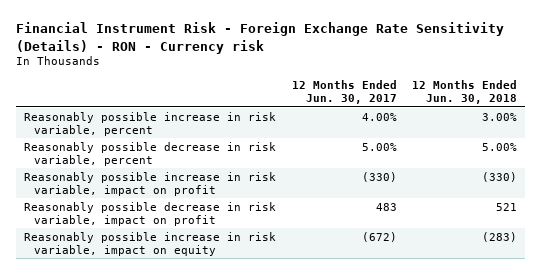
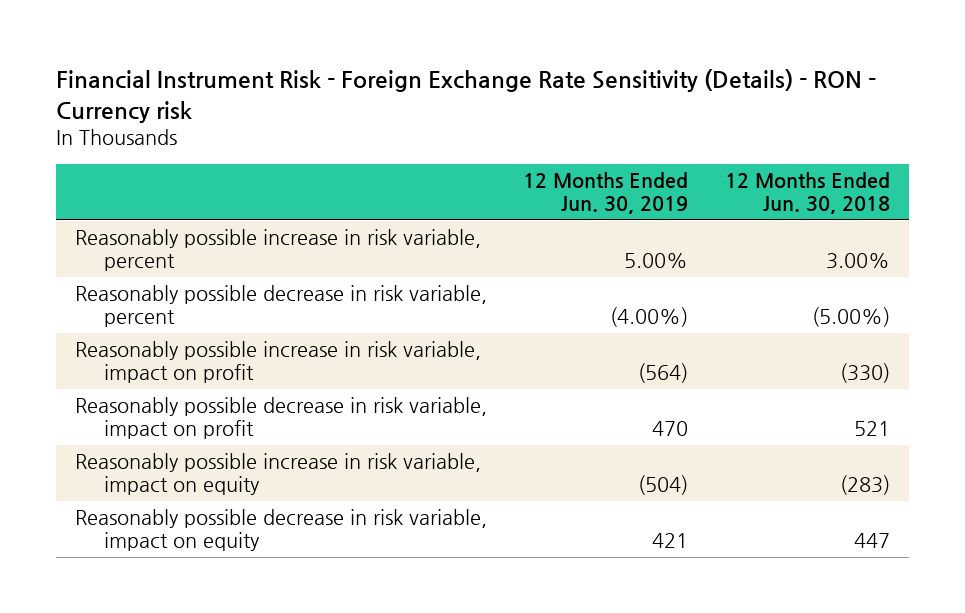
[291,79,397,105] 12 Months Ended Jun. 30, 2017 -> none
none -> [523,172,689,215] 12 Months Ended Jun. 30, 2019
[481,142,517,151] 5.00% -> [812,307,891,328] (5.00%)
none -> [74,509,487,552] Reasonably possible decrease in risk variable, impact on equity

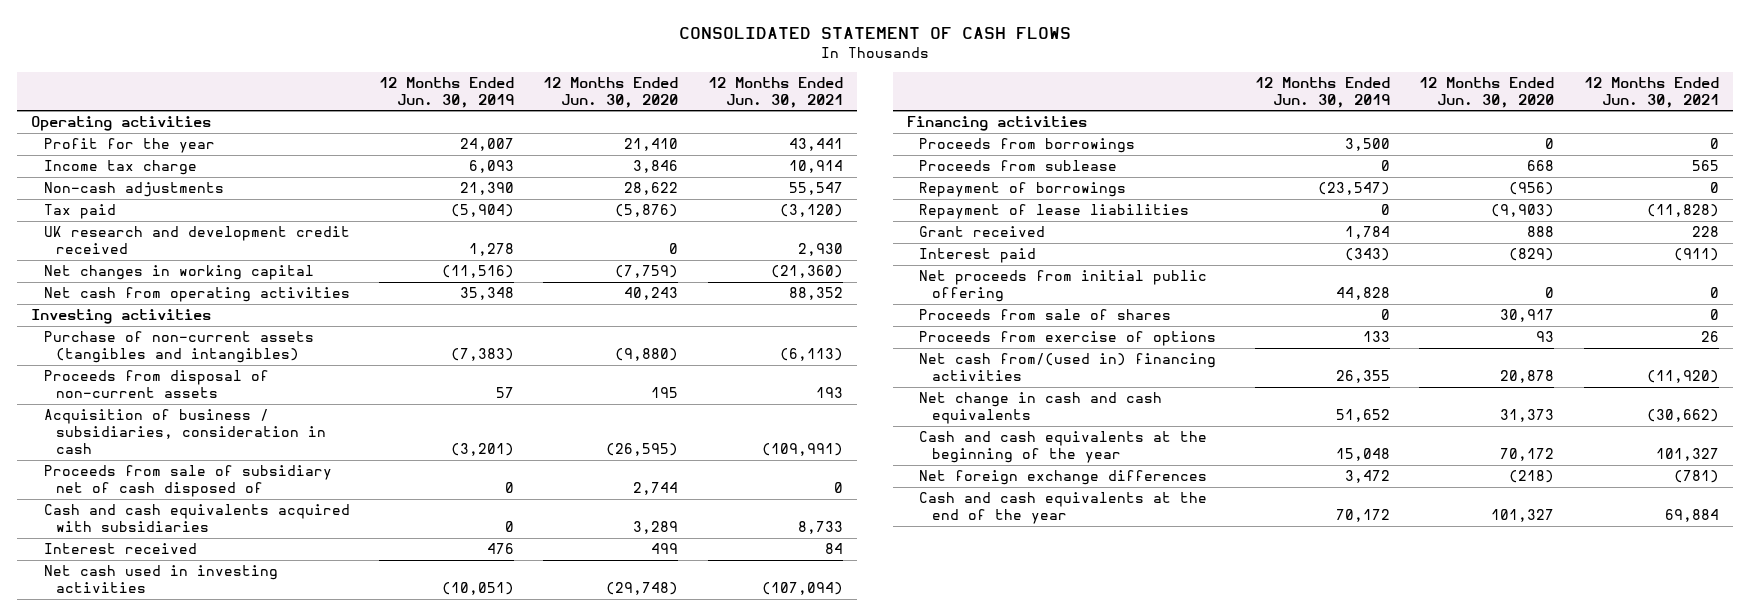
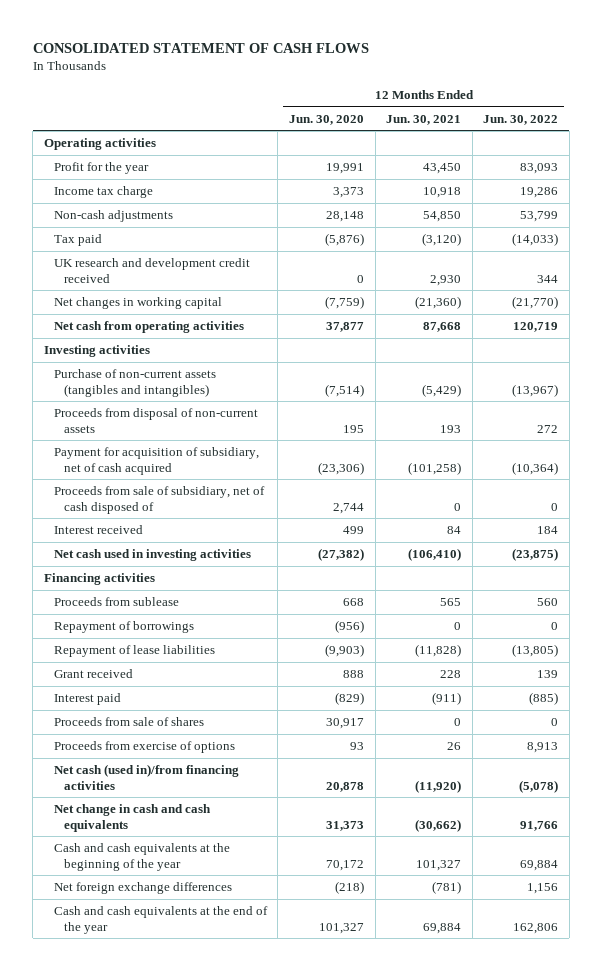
[378,76,514,108] 12 Months Ended Jun. 30, 2019 -> none
none -> [483,114,559,125] Jun. 30, 2022
[624,138,679,152] 21,410 -> [326,163,365,175] 19,991
[788,138,843,152] 43,441 -> [423,163,462,175] 43,450
[633,160,679,174] 3,846 -> [333,187,365,199] 3,373
[788,160,843,174] 10,914 -> [423,187,462,199] 10,918
[624,182,679,196] 28,622 -> [326,211,365,223] 28,148
[788,182,843,196] 55,547 -> [423,211,462,223] 54,850
[624,287,679,301] 40,243 -> [326,322,365,333] 37,877
[788,287,843,301] 88,352 -> [423,322,462,333] 87,668
[615,348,679,362] (9,880) -> [325,383,365,397] (7,514)
[779,348,843,362] (6,113) -> [422,383,462,397] (5,429)
[43,504,350,533] Cash and cash equivalents acquired with subsidiaries -> none
[43,409,326,455] Acquisition of business / subsidiaries, consideration in cash -> [53,447,259,475] Payment for acquisition of subsidiary, net of cash acquired
[606,443,679,457] (26,595) -> [318,461,365,475] (23,306)
[761,443,843,457] (109,991) -> [408,461,462,475] (101,258)
[43,465,332,498] Proceeds from sale of subsidiary net of cash disposed of -> [53,486,265,514] Proceeds from sale of subsidiary, net of cash disposed of
[606,582,679,596] (29,748) -> [318,548,365,562] (27,382)
[761,582,843,596] (107,094) -> [408,548,462,562] (106,410)
[919,138,1136,154] Proceeds from borrowings -> none
[919,270,1208,303] Net proceeds from initial public offering -> none
[919,353,1217,382] Net cash from/(used in) financing activities -> [53,764,239,790] Net cash (used in)/from financing activities

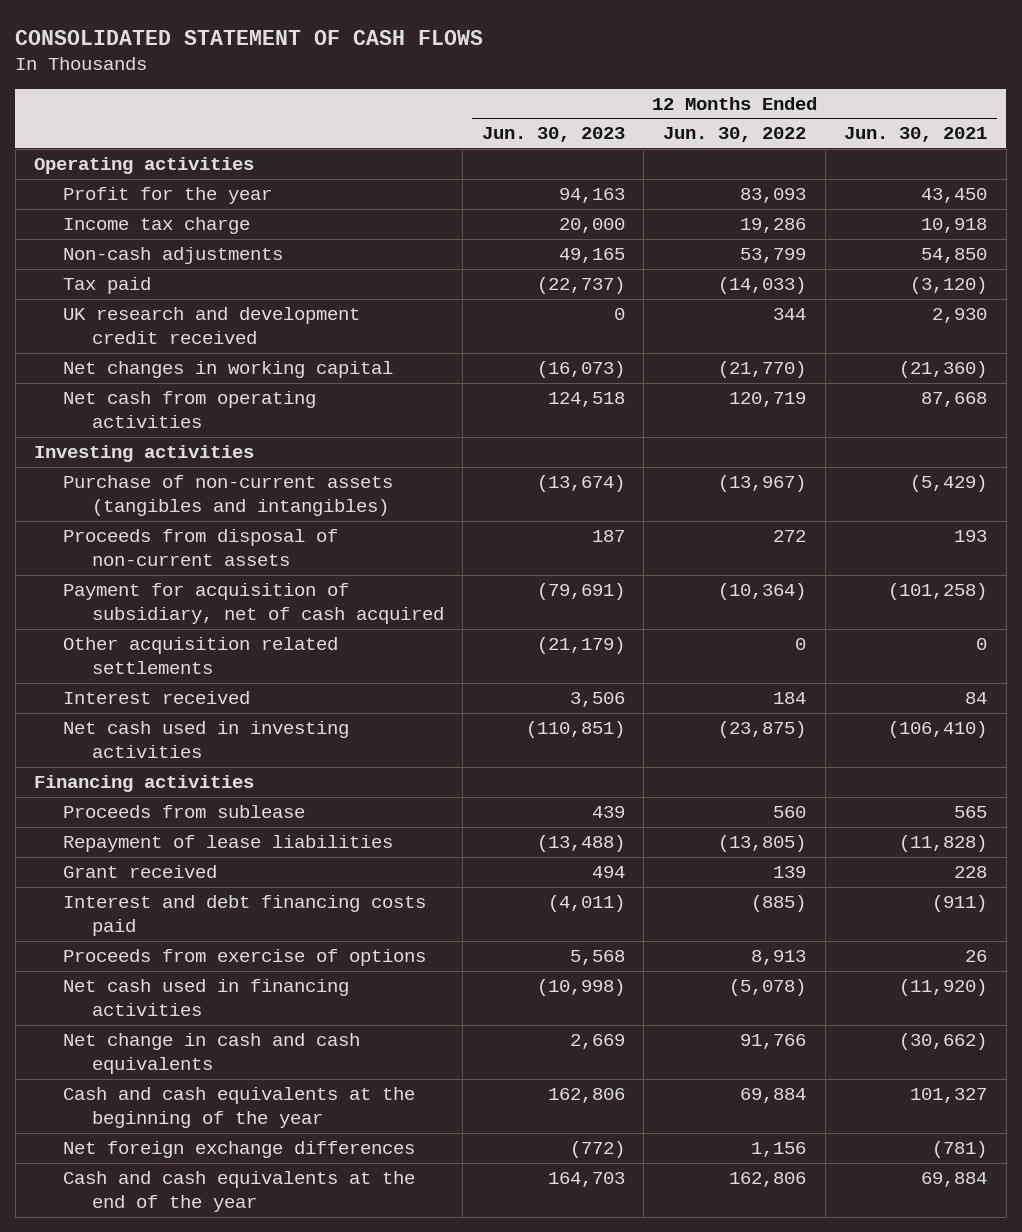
[289,114,365,125] Jun. 30, 2020 -> none
none -> [481,127,625,143] Jun. 30, 2023
[53,486,265,514] Proceeds from sale of subsidiary, net of cash disposed of -> none
none -> [63,636,339,675] Other acquisition related settlements
[53,621,194,634] Repayment of borrowings -> none
[53,717,204,727] Proceeds from sale of shares -> none
[53,693,121,706] Interest paid -> [63,894,427,937] Interest and debt financing costs paid
[53,764,239,790] Net cash (used in)/from financing activities -> [63,978,350,1017] Net cash used in financing activities

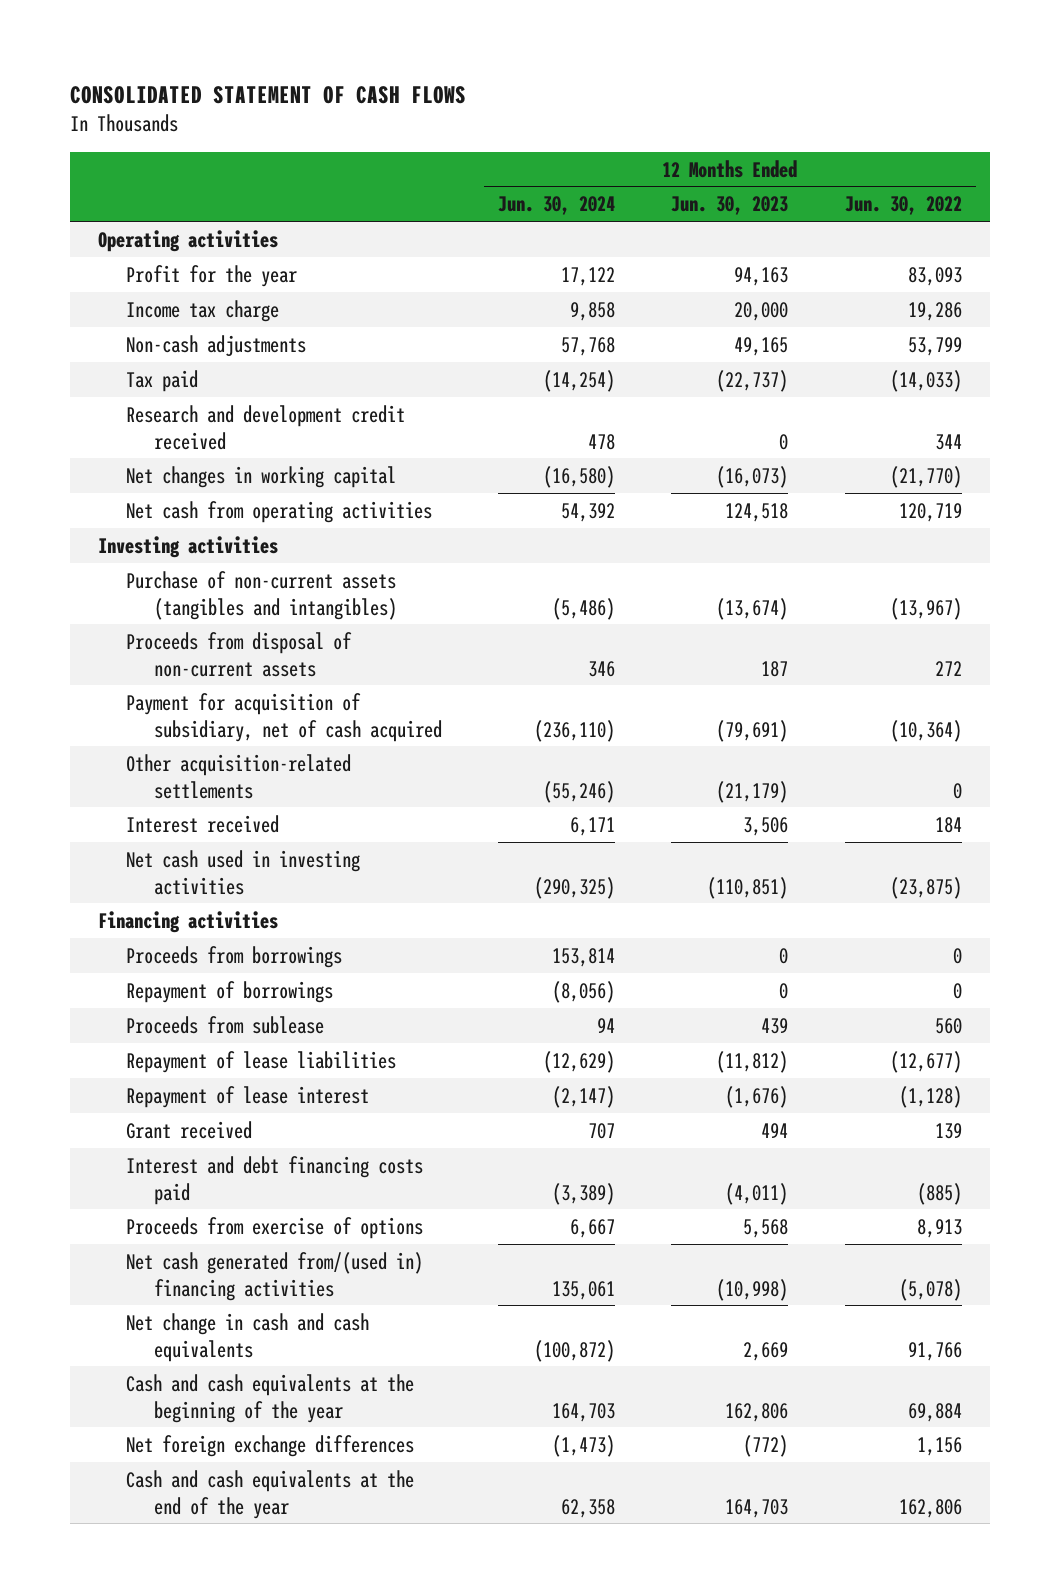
[844,127,988,143] Jun. 30, 2021 -> none
none -> [498,196,616,216] Jun. 30, 2024
[63,306,361,345] UK research and development credit received -> [125,404,405,450] Research and development credit received
[63,636,339,675] Other acquisition related settlements -> [125,753,351,799] Other acquisition-related settlements
none -> [125,945,342,968] Proceeds from borrowings
none -> [125,980,333,1003] Repayment of borrowings
[536,834,625,852] (13,488) -> [716,1050,789,1073] (11,812)
[718,834,807,852] (13,805) -> [889,1050,962,1073] (12,677)
none -> [125,1085,369,1108] Repayment of lease interest
[63,978,350,1017] Net cash used in financing activities -> [125,1251,423,1301] Net cash generated from/(used in) financing activities

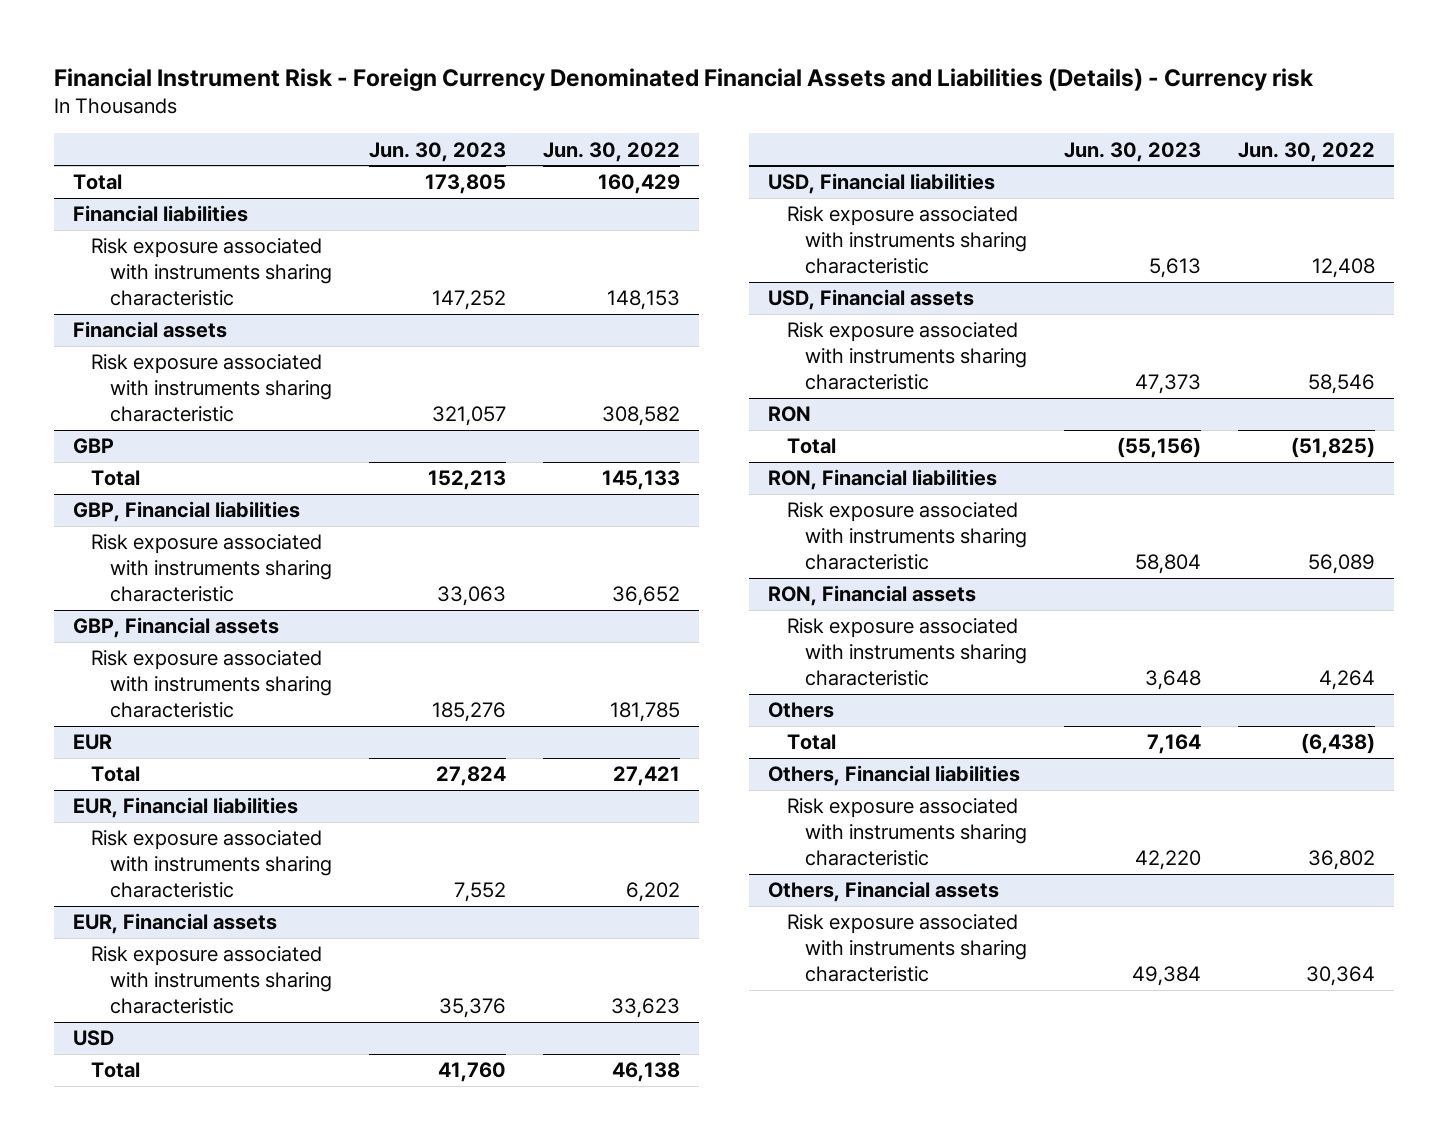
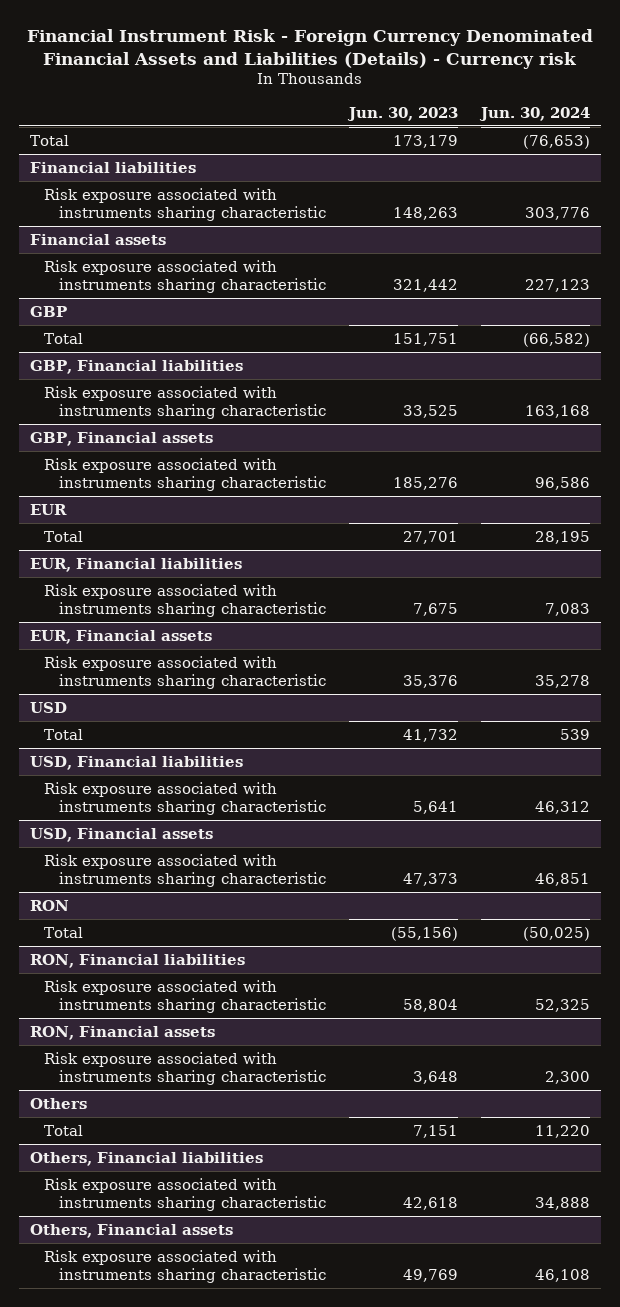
[543,141,681,162] Jun. 30, 2022 -> none
none -> [478,107,590,122] Jun. 30, 2024
[424,174,506,195] 173,805 -> [392,134,458,148] 173,179
[431,290,506,311] 147,252 -> [392,207,458,221] 148,263
[431,406,506,427] 321,057 -> [392,279,458,293] 321,442
[427,470,506,491] 152,213 -> [392,332,458,346] 151,751
[436,586,506,607] 33,063 -> [402,405,458,419] 33,525
[435,766,506,787] 27,824 -> [402,530,458,544] 27,701
[453,882,506,903] 7,552 -> [412,603,458,617] 7,675
[437,1062,506,1083] 41,760 -> [402,728,458,742] 41,732
[1149,258,1202,279] 5,613 -> [412,801,458,815] 5,641
[1147,734,1202,755] 7,164 -> [412,1124,458,1138] 7,151
[1135,850,1202,871] 42,220 -> [402,1197,458,1211] 42,618
[1132,966,1202,987] 49,384 -> [402,1269,458,1283] 49,769

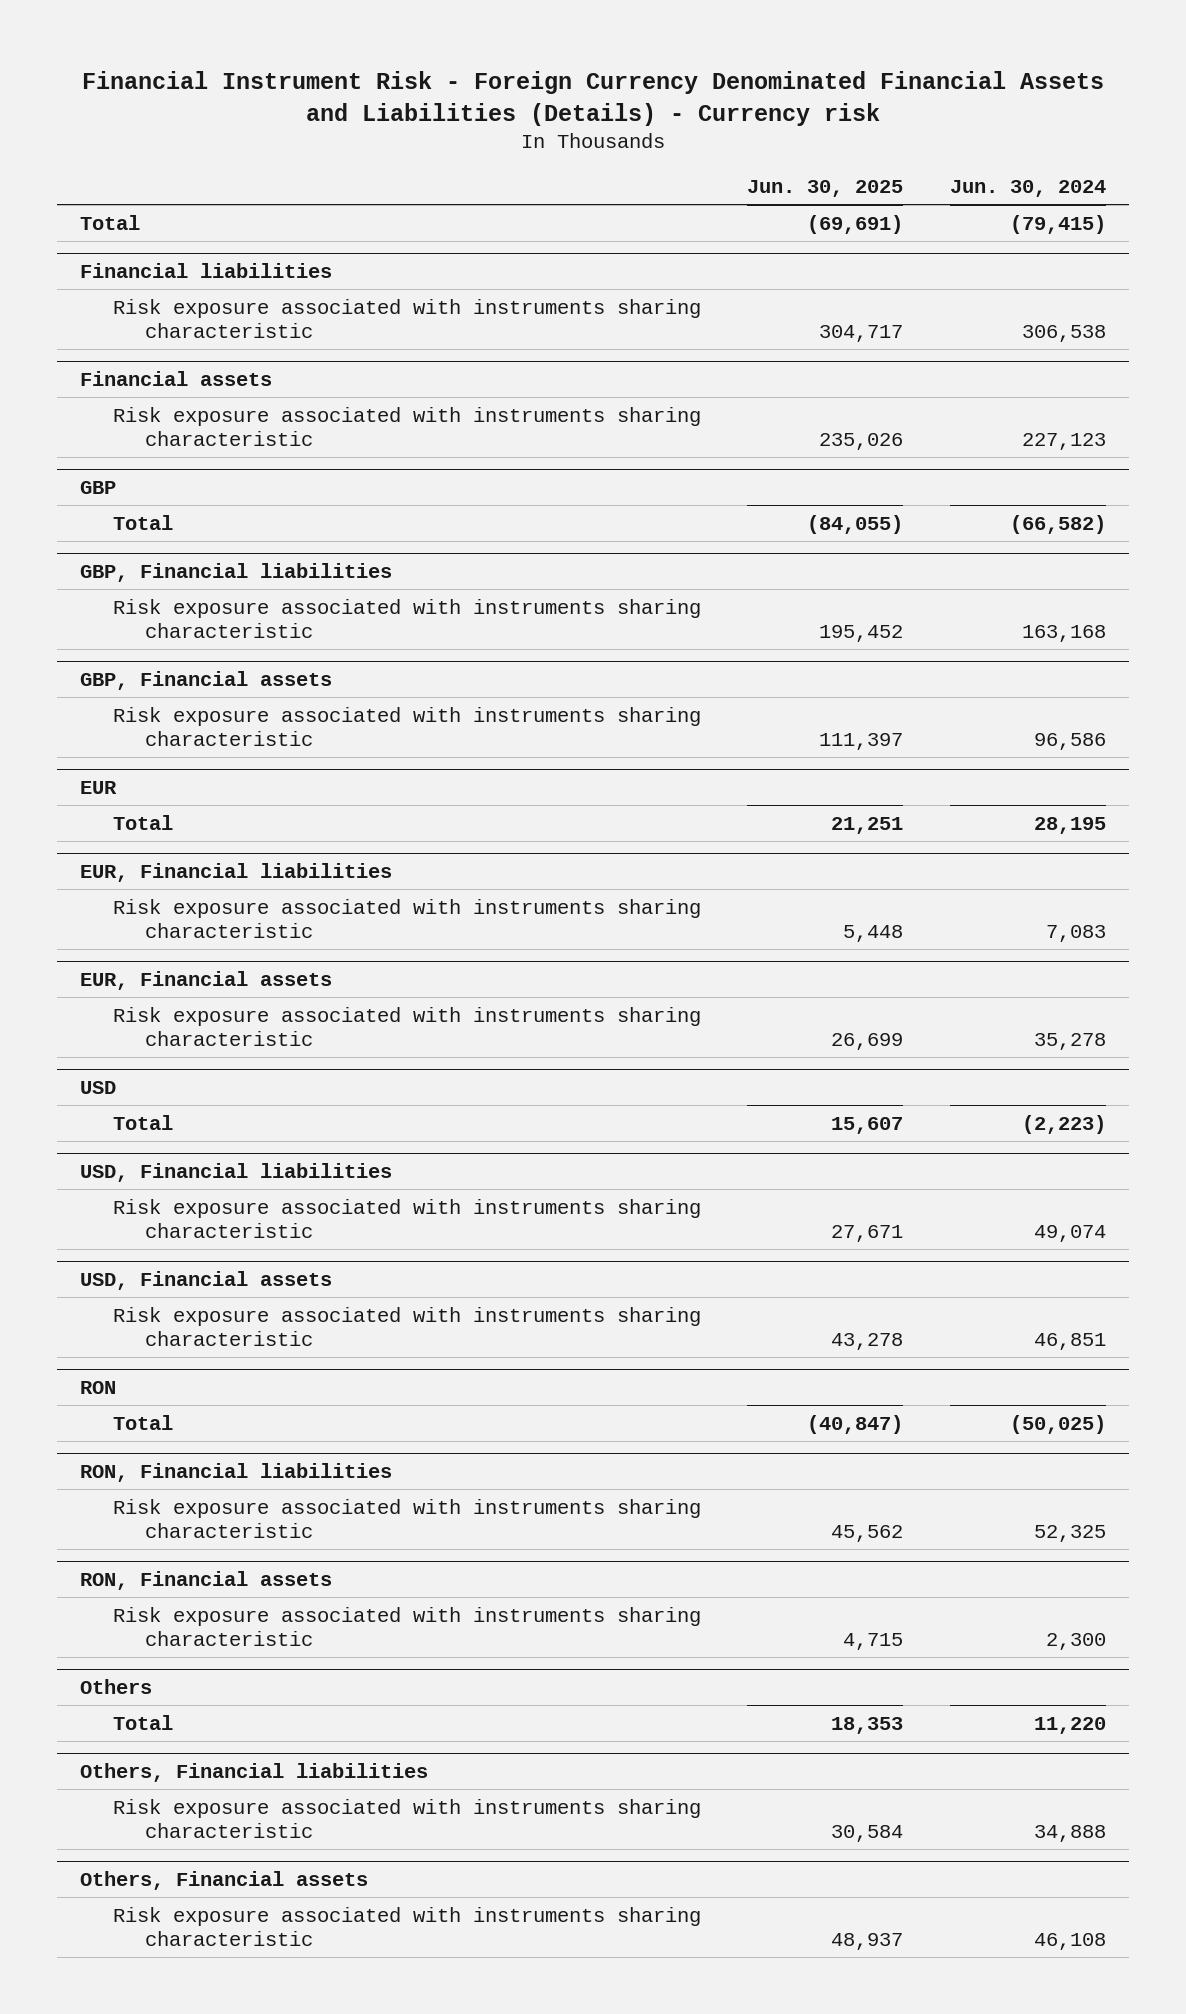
[346,107,458,122] Jun. 30, 2023 -> none
none -> [747,180,904,198] Jun. 30, 2025
[522,134,590,149] (76,653) -> [1010,214,1107,234] (79,415)
[524,207,590,221] 303,776 -> [1022,325,1107,343] 306,538
[559,728,590,740] 539 -> [1022,1114,1107,1134] (2,223)
[534,801,590,815] 46,312 -> [1034,1225,1107,1243] 49,074

